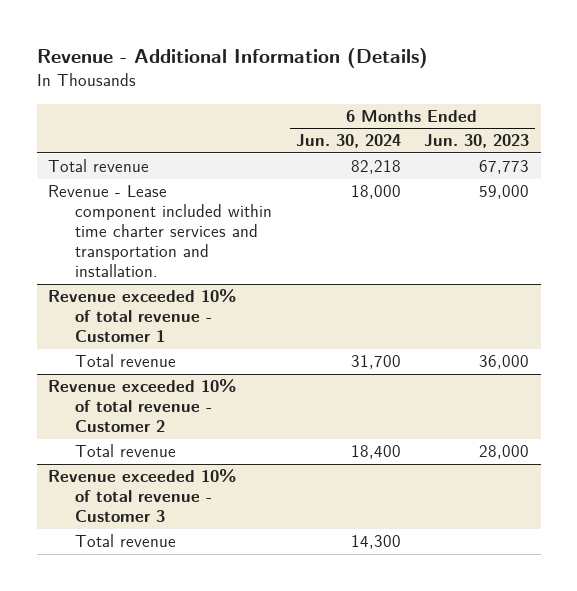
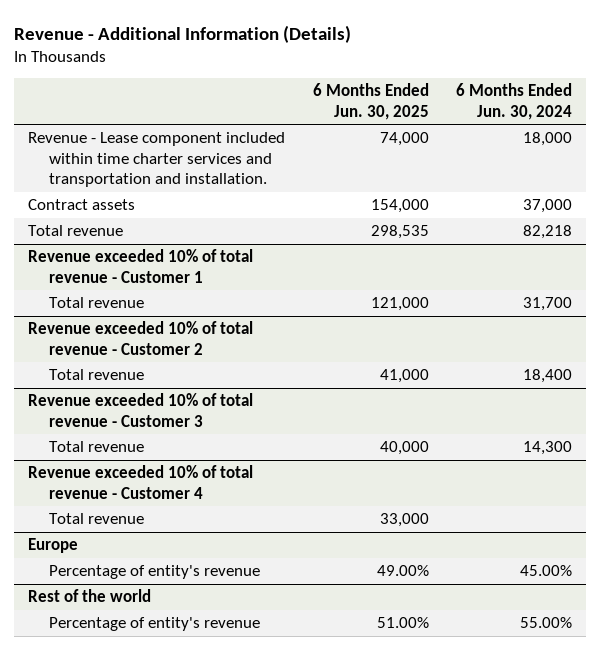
[423,134,529,149] Jun. 30, 2023 -> none
none -> [312,83,429,120] 6 Months Ended Jun. 30, 2025
none -> [28,199,136,211] Contract assets
[48,159,150,173] Total revenue -> [28,225,124,237] Total revenue
none -> [28,465,254,499] Revenue exceeded 10% of total revenue - Customer 4
none -> [48,513,144,525] Total revenue
none -> [28,538,79,554] Europe
none -> [48,565,260,580] Percentage of entity's revenue
none -> [28,589,152,603] Rest of the world
none -> [48,617,260,632] Percentage of entity's revenue

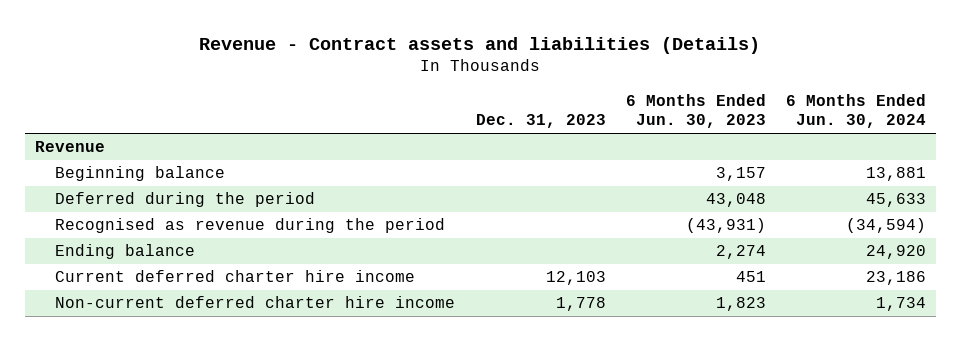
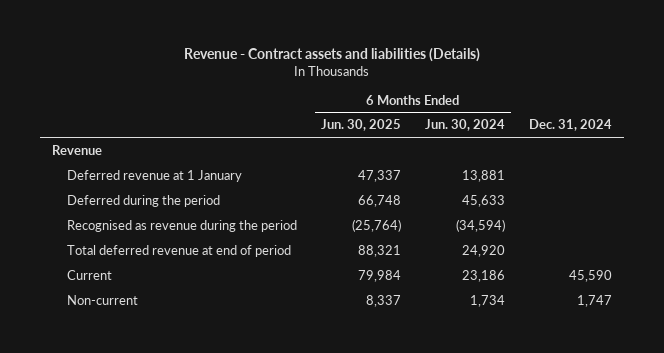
[475,114,606,129] Dec. 31, 2023 -> none
[625,93,766,129] 6 Months Ended Jun. 30, 2023 -> none
none -> [321,119,402,132] Jun. 30, 2025
none -> [528,119,612,132] Dec. 31, 2024
[55,166,226,182] Beginning balance -> [67,169,243,182] Deferred revenue at 1 January
[55,244,196,260] Ending balance -> [67,244,292,257] Total deferred revenue at end of period
[55,270,416,283] Current deferred charter hire income -> [67,269,113,280] Current
[55,296,456,309] Non-current deferred charter hire income -> [67,294,139,305] Non-current

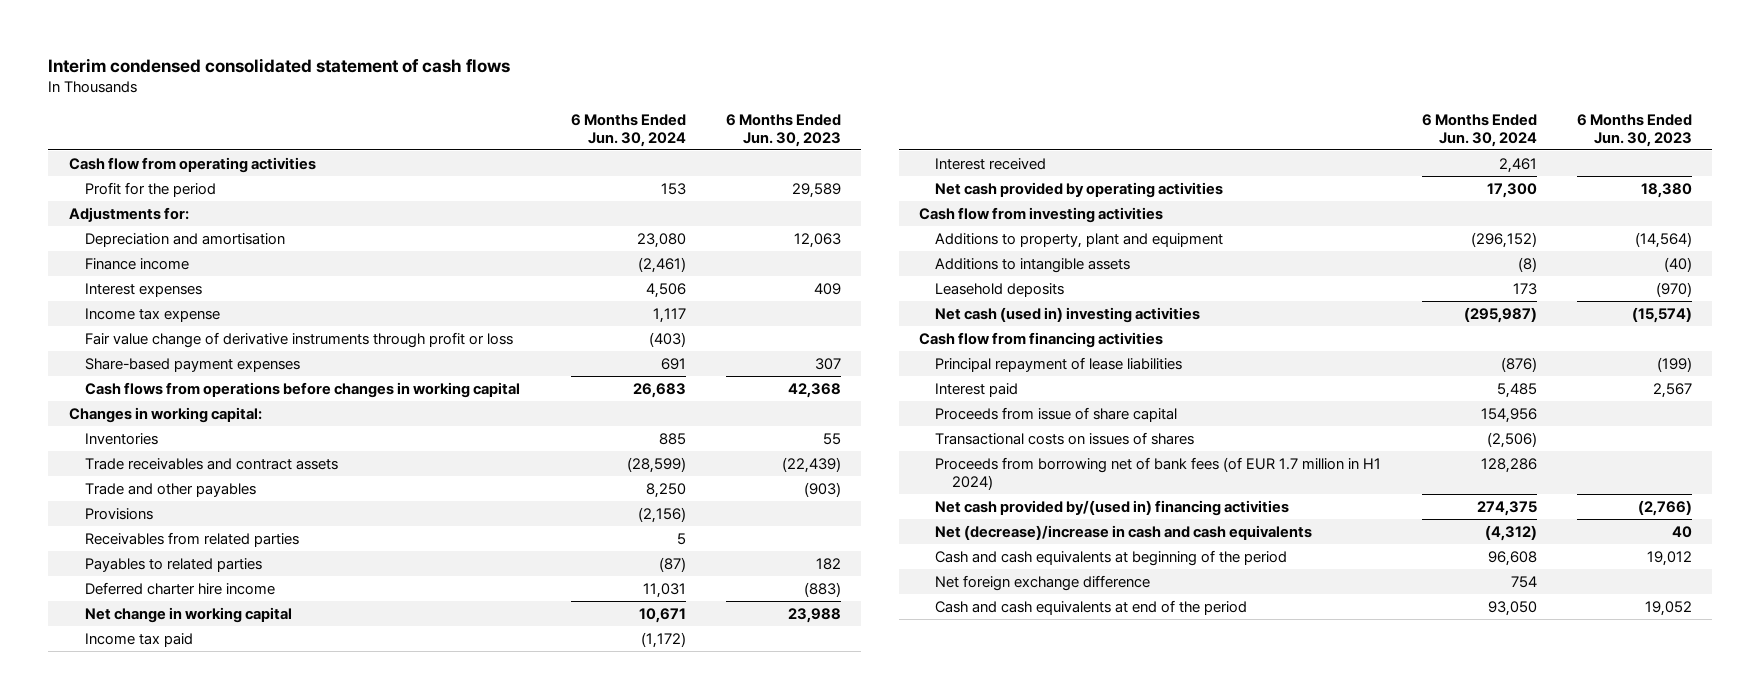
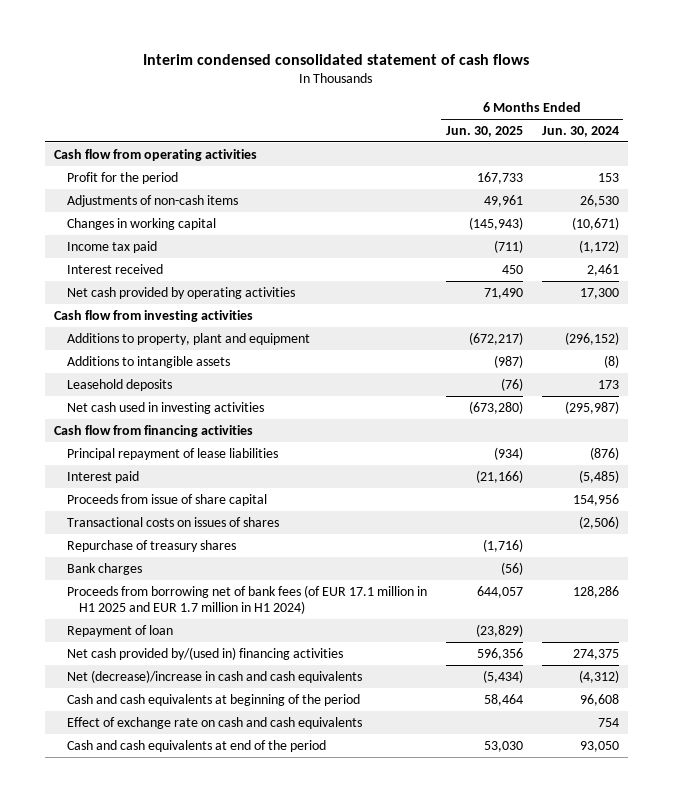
[726,113,842,148] 6 Months Ended Jun. 30, 2023 -> none
none -> [445,125,523,137] Jun. 30, 2025
[68,206,189,222] Adjustments for: -> none
[84,232,285,247] Depreciation and amortisation -> none
[84,257,189,270] Finance income -> none
[84,282,202,297] Interest expenses -> none
[84,307,220,322] Income tax expense -> none
[84,331,513,348] Fair value change of derivative instruments through profit or loss -> none
[84,357,300,372] Share-based payment expenses -> none
[84,381,520,398] Cash flows from operations before changes in working capital -> none
[68,406,262,423] Changes in working capital: -> none
[84,432,158,445] Inventories -> none
[84,457,338,470] Trade receivables and contract assets -> none
[84,482,256,497] Trade and other payables -> none
[84,507,153,520] Provisions -> none
[84,531,299,547] Receivables from related parties -> none
[84,557,262,572] Payables to related parties -> none
[84,581,275,595] Deferred charter hire income -> none
none -> [66,194,238,207] Adjustments of non-cash items
[84,606,292,623] Net change in working capital -> [66,217,216,230] Changes in working capital
[639,607,687,623] 10,671 -> [571,216,619,230] (10,671)
[935,306,1201,323] Net cash (used in) investing activities -> [66,401,264,414] Net cash used in investing activities
[1496,382,1537,398] 5,485 -> [578,469,619,483] (5,485)
none -> [66,539,236,552] Repurchase of treasury shares
none -> [66,562,142,575] Bank charges
[935,456,1382,490] Proceeds from borrowing net of bank fees (of EUR 1.7 million in H1 2024) -> [66,584,427,614] Proceeds from borrowing net of bank fees (of EUR 17.1 million in H1 2025 and EUR 1.7 million in H1 2024)
none -> [66,624,173,637] Repayment of loan
[935,574,1151,591] Net foreign exchange difference -> [66,716,362,729] Effect of exchange rate on cash and cash equivalents

